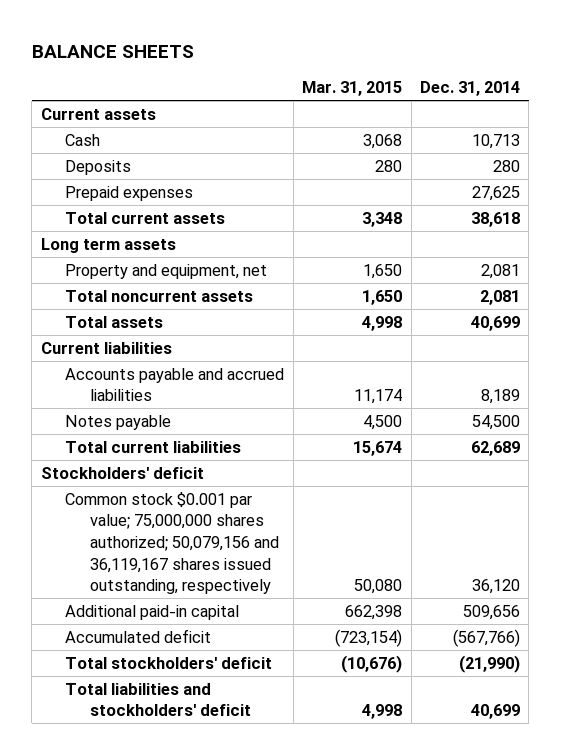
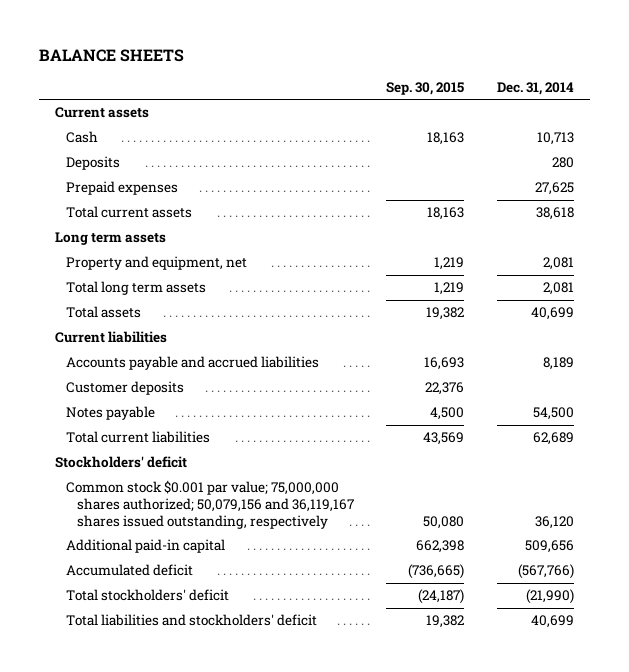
[302,81,403,97] Mar. 31, 2015 -> none
none -> [386,81,465,95] Sep. 30, 2015
[65,289,254,302] Total noncurrent assets -> [66,281,207,296] Total long term assets
none -> [66,381,185,396] Customer deposits

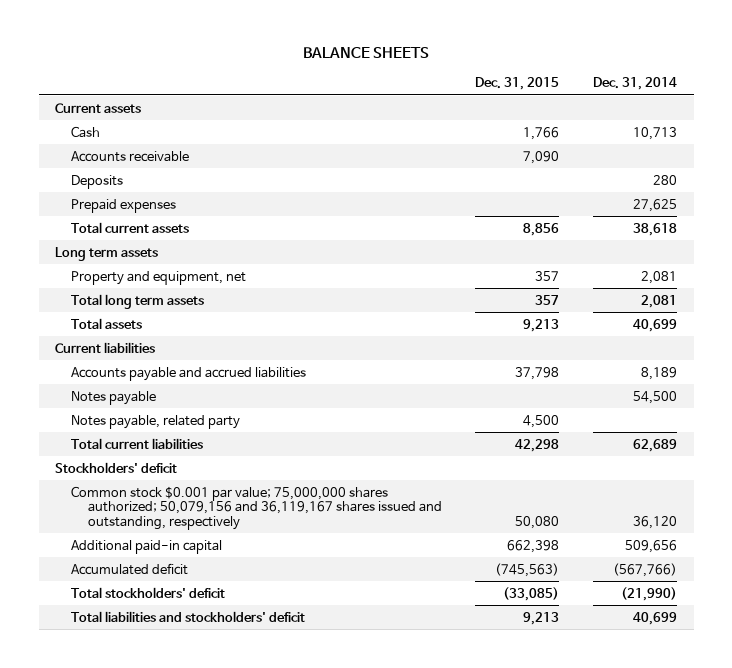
[386,81,465,95] Sep. 30, 2015 -> none
none -> [475,77,560,91] Dec. 31, 2015
none -> [71,150,190,162] Accounts receivable
[66,381,185,396] Customer deposits -> none
none -> [71,414,241,429] Notes payable, related party
[66,480,355,529] Common stock $0.001 par value; 75,000,000 shares authorized; 50,079,156 and 36,119,167 shares issued outstanding, respectively -> [71,485,442,530] Common stock $0.001 par value; 75,000,000 shares authorized; 50,079,156 and 36,119,167 shares issued and outstanding, respectively

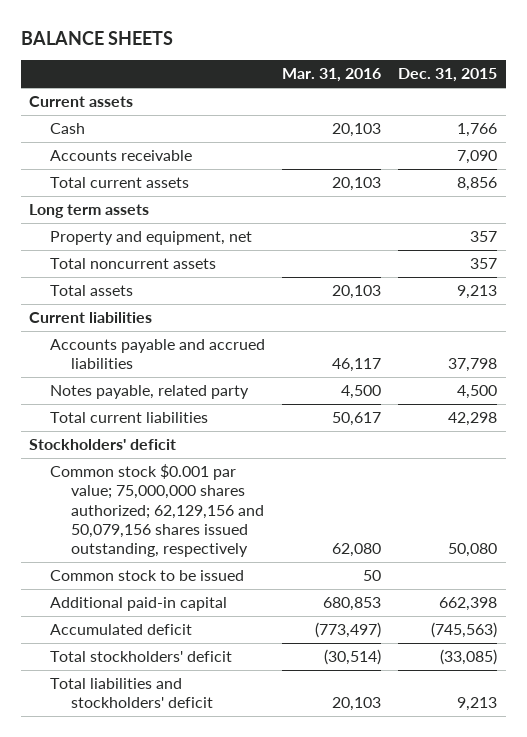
[593,77,678,91] Dec. 31, 2014 -> none
none -> [282,68,382,83] Mar. 31, 2016
[71,174,124,189] Deposits -> none
[71,198,177,213] Prepaid expenses -> none
[71,293,205,309] Total long term assets -> [50,258,217,270] Total noncurrent assets
[71,390,157,405] Notes payable -> none
[71,485,442,530] Common stock $0.001 par value; 75,000,000 shares authorized; 50,079,156 and 36,119,167 shares issued and outstanding, respectively -> [50,464,265,558] Common stock $0.001 par value; 75,000,000 shares authorized; 62,129,156 and 50,079,156 shares issued outstanding, respectively
none -> [50,570,245,582] Common stock to be issued

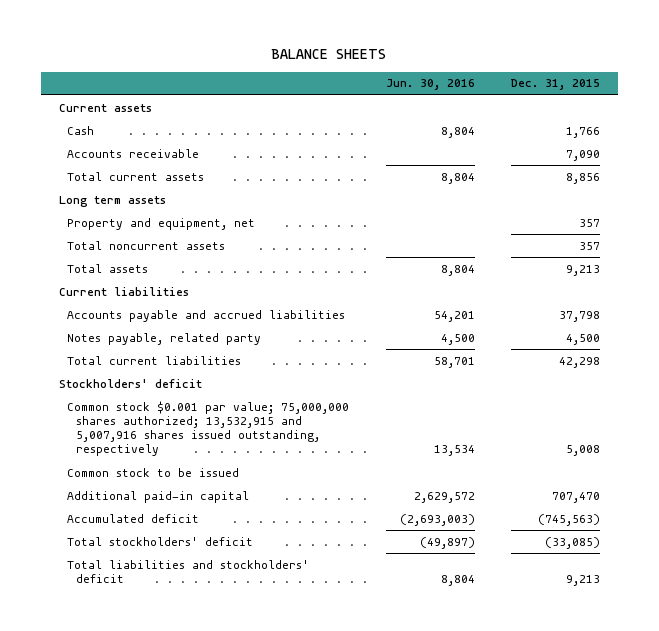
[282,68,382,83] Mar. 31, 2016 -> none
none -> [385,79,475,91] Jun. 30, 2016
[50,464,265,558] Common stock $0.001 par value; 75,000,000 shares authorized; 62,129,156 and 50,079,156 shares issued outstanding, respectively -> [67,400,350,457] Common stock $0.001 par value; 75,000,000 shares authorized; 13,532,915 and 5,007,916 shares issued outstanding, respectively
[448,543,498,558] 50,080 -> [565,445,600,457] 5,008
[439,597,498,612] 662,398 -> [551,491,600,503] 707,470

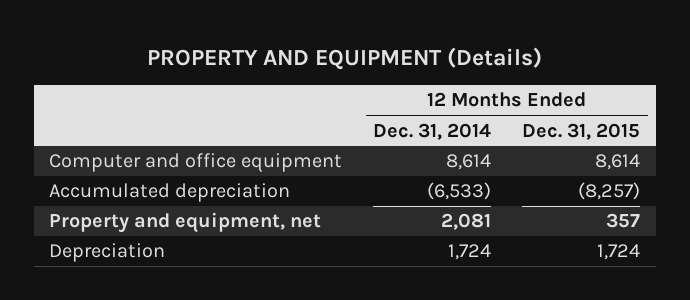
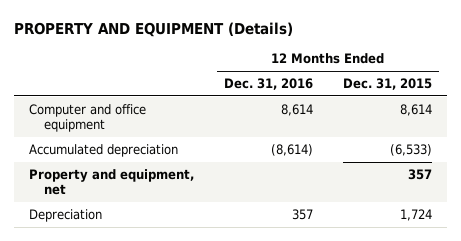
[373,122,492,140] Dec. 31, 2014 -> none
none -> [224,78,314,91] Dec. 31, 2016
[578,182,641,201] (8,257) -> [389,143,432,156] (6,533)

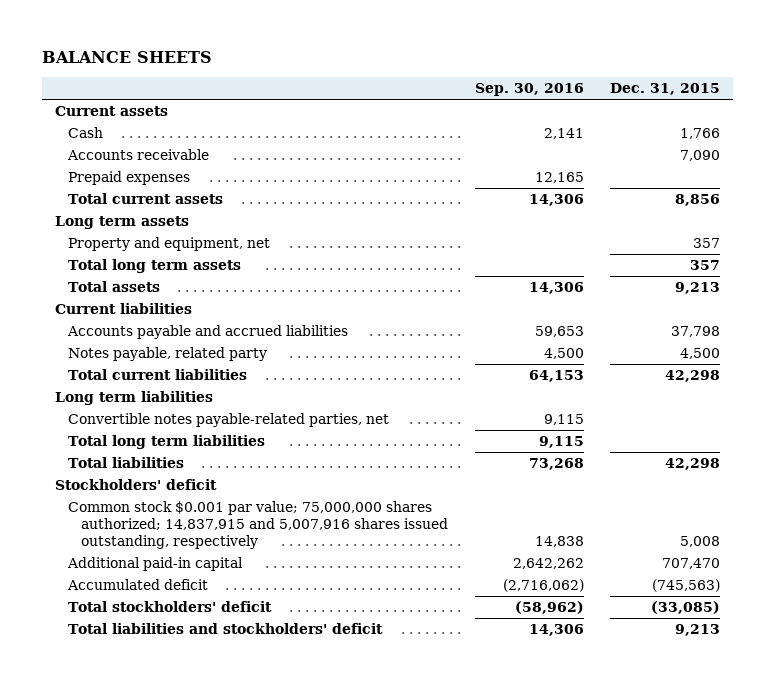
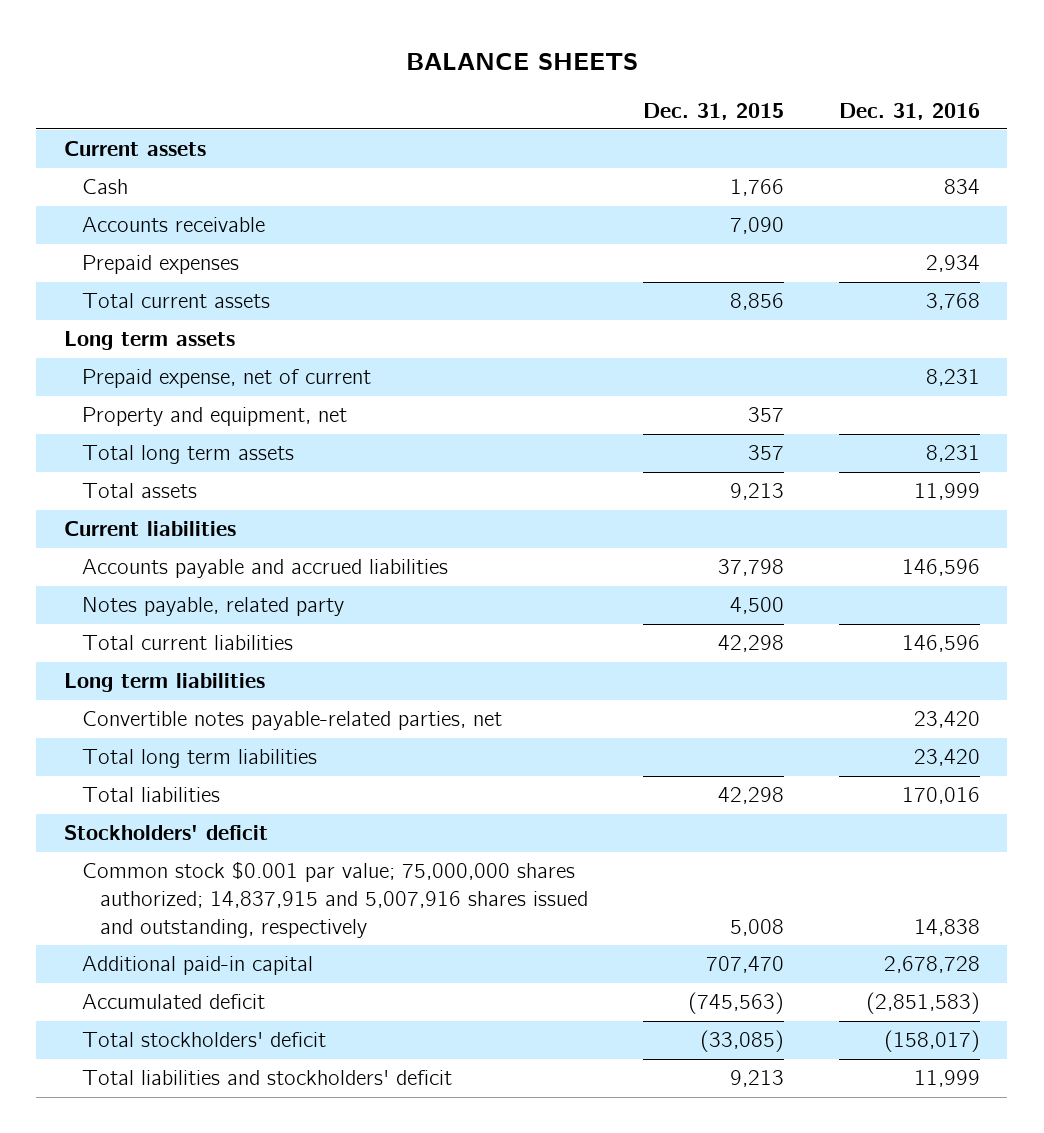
[474,83,584,97] Sep. 30, 2016 -> none
none -> [838,102,980,120] Dec. 31, 2016
none -> [82,369,372,389] Prepaid expense, net of current
[68,501,449,550] Common stock $0.001 par value; 75,000,000 shares authorized; 14,837,915 and 5,007,916 shares issued outstanding, respectively -> [82,861,589,939] Common stock $0.001 par value; 75,000,000 shares authorized; 14,837,915 and 5,007,916 shares issued and outstanding, respectively

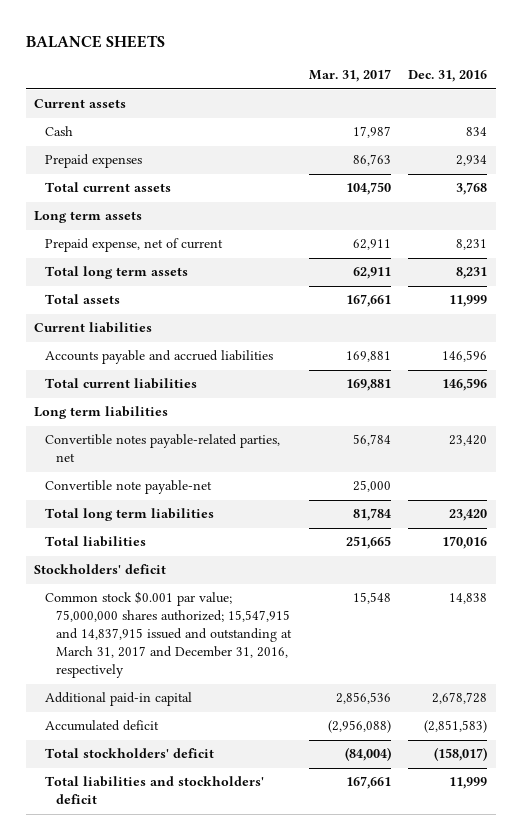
[643,102,785,120] Dec. 31, 2015 -> none
none -> [308,69,391,83] Mar. 31, 2017
[82,217,266,233] Accounts receivable -> none
[82,407,348,427] Property and equipment, net -> none
[82,597,345,617] Notes payable, related party -> none
none -> [45,480,213,495] Convertible note payable-net
[82,861,589,939] Common stock $0.001 par value; 75,000,000 shares authorized; 14,837,915 and 5,007,916 shares issued and outstanding, respectively -> [45,591,293,679] Common stock $0.001 par value; 75,000,000 shares authorized; 15,547,915 and 14,837,915 issued and outstanding at March 31, 2017 and December 31, 2016, respectively

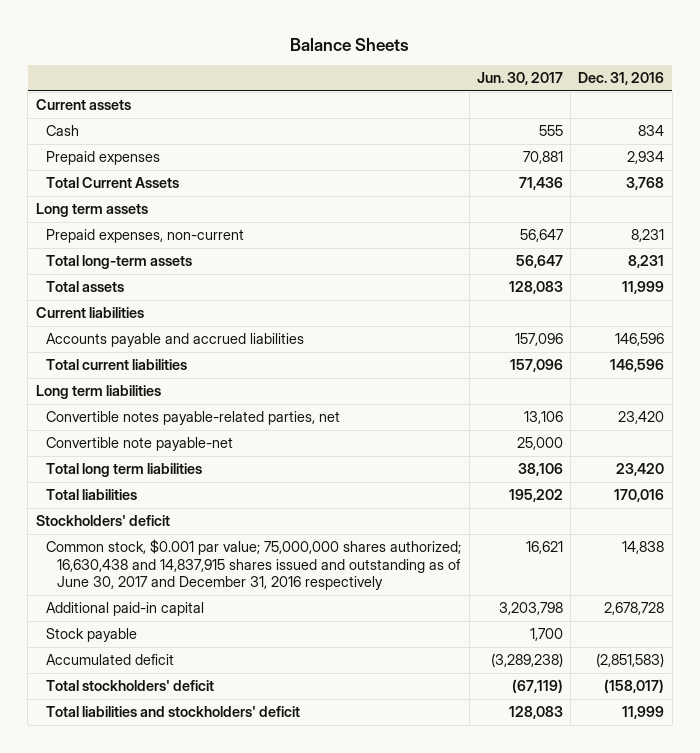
[25,35,165,49] BALANCE SHEETS -> [290,37,410,51] Balance Sheets
[308,69,391,83] Mar. 31, 2017 -> none
none -> [476,72,563,86] Jun. 30, 2017
[45,182,172,193] Total current assets -> [46,177,180,189] Total Current Assets
[45,238,224,253] Prepaid expense, net of current -> [46,229,245,244] Prepaid expenses, non-current
[45,266,189,280] Total long term assets -> [46,255,193,270] Total long-term assets
[45,591,293,679] Common stock $0.001 par value; 75,000,000 shares authorized; 15,547,915 and 14,837,915 issued and outstanding at March 31, 2017 and December 31, 2016, respectively -> [46,539,462,591] Common stock, $0.001 par value; 75,000,000 shares authorized; 16,630,438 and 14,837,915 shares issued and outstanding as of June 30, 2017 and December 31, 2016 respectively
none -> [46,628,138,643] Stock payable

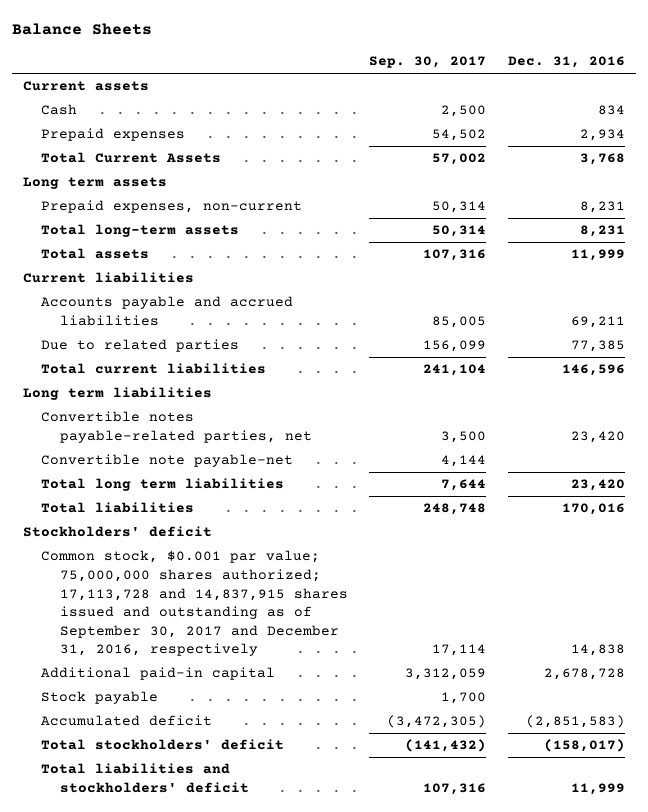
[476,72,563,86] Jun. 30, 2017 -> none
none -> [369,56,487,69] Sep. 30, 2017
[615,333,665,347] 146,596 -> [570,315,625,328] 69,211
none -> [41,339,240,353] Due to related parties
[46,539,462,591] Common stock, $0.001 par value; 75,000,000 shares authorized; 16,630,438 and 14,837,915 shares issued and outstanding as of June 30, 2017 and December 31, 2016 respectively -> [41,550,349,657] Common stock, $0.001 par value; 75,000,000 shares authorized; 17,113,728 and 14,837,915 shares issued and outstanding as of September 30, 2017 and December 31, 2016, respectively

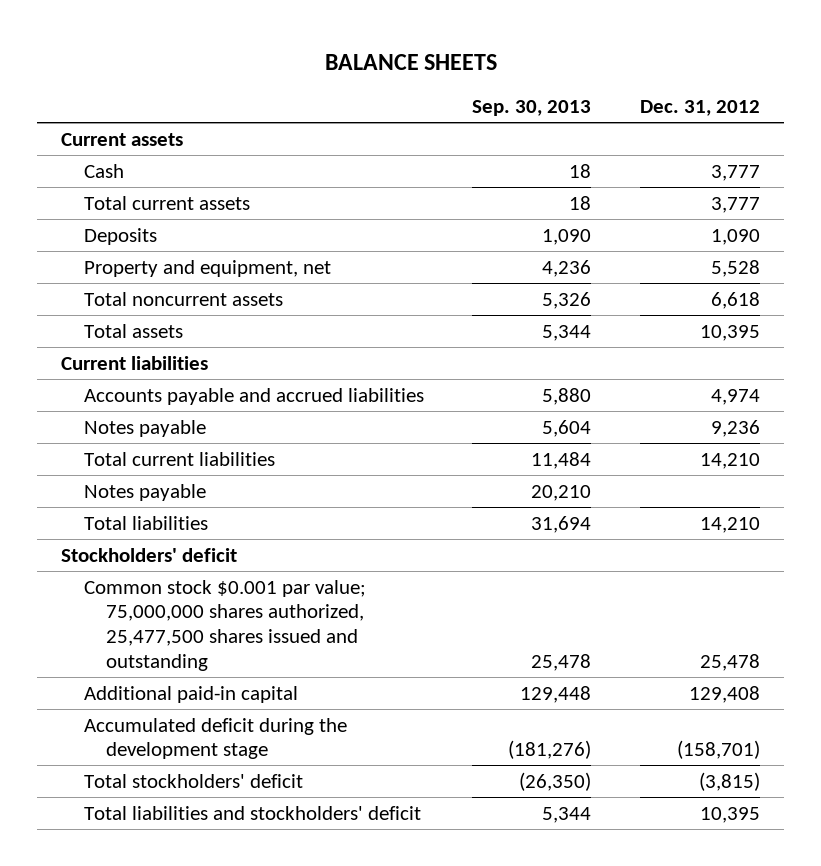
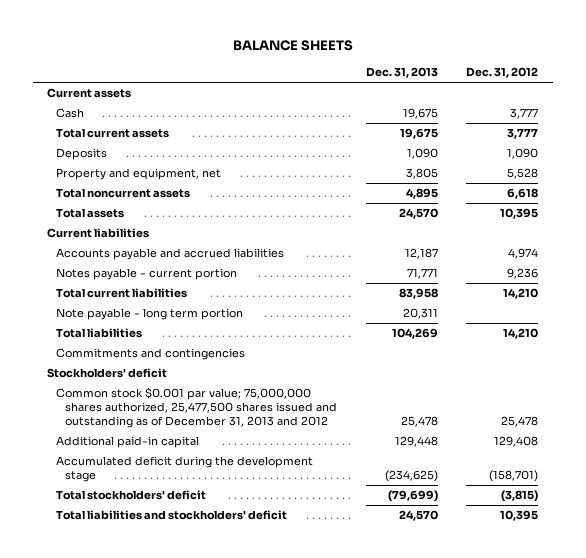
[472,99,592,116] Sep. 30, 2013 -> none
none -> [365,67,438,79] Dec. 31, 2013
[83,419,206,437] Notes payable -> [56,268,238,281] Notes payable - current portion
[83,483,206,501] Notes payable -> [56,308,244,321] Note payable - long term portion
none -> [56,348,246,361] Commitments and contingencies
[83,579,366,671] Common stock $0.001 par value; 75,000,000 shares authorized, 25,477,500 shares issued and outstanding -> [56,387,337,429] Common stock $0.001 par value; 75,000,000 shares authorized, 25,477,500 shares issued and outstanding as of December 31, 2013 and 2012

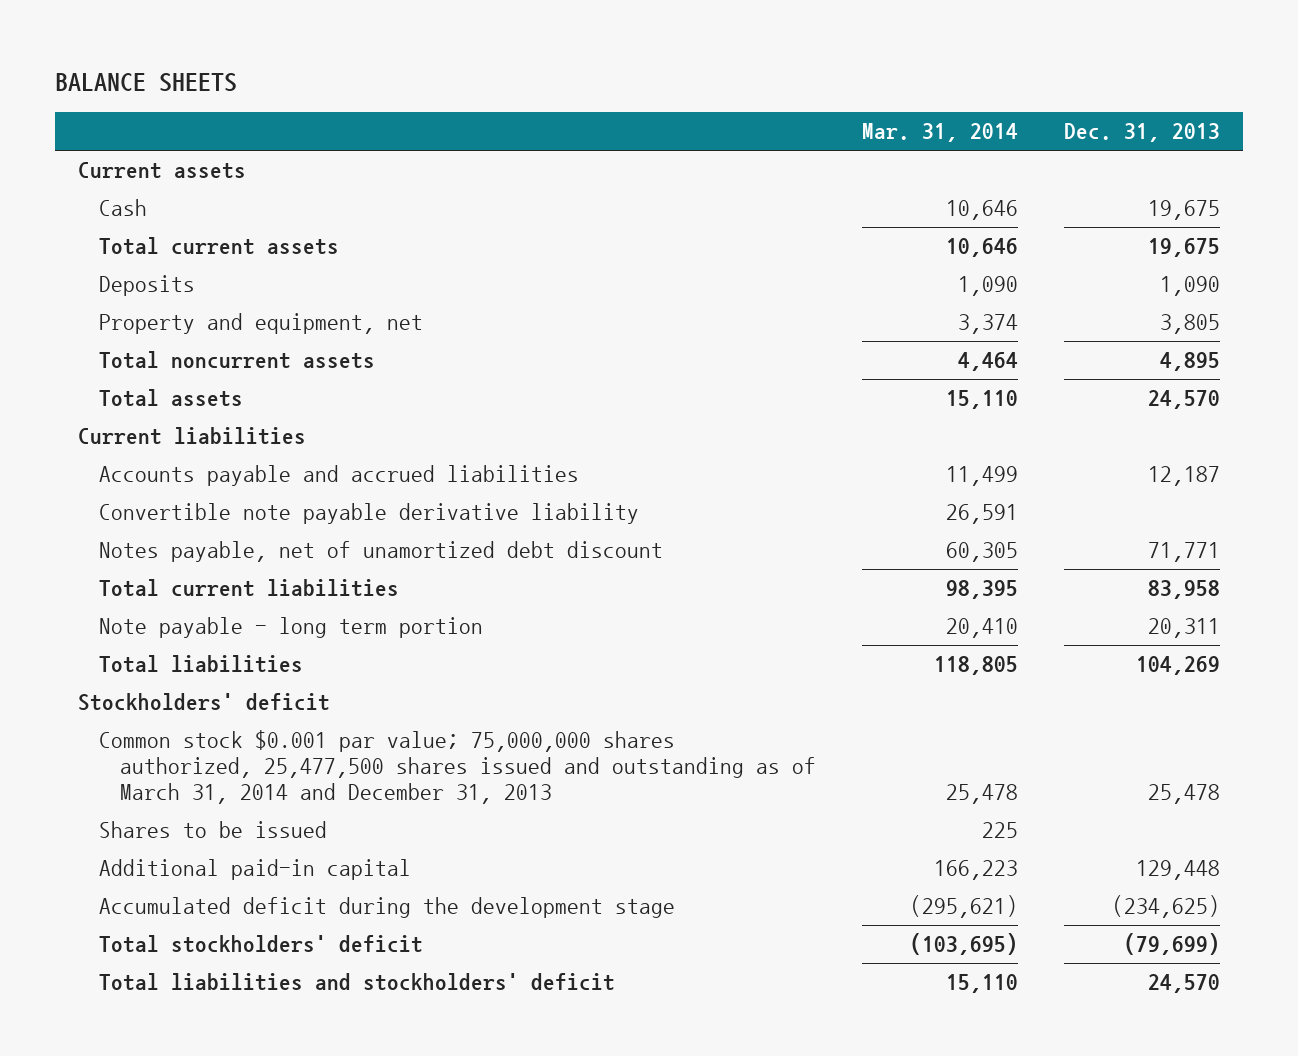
[466,67,539,79] Dec. 31, 2012 -> none
none -> [861,123,1018,143] Mar. 31, 2014
none -> [98,503,639,525] Convertible note payable derivative liability
[56,268,238,281] Notes payable - current portion -> [98,541,663,563] Notes payable, net of unamortized debt discount
[56,348,246,361] Commitments and contingencies -> none
[56,387,337,429] Common stock $0.001 par value; 75,000,000 shares authorized, 25,477,500 shares issued and outstanding as of December 31, 2013 and 2012 -> [98,730,816,805] Common stock $0.001 par value; 75,000,000 shares authorized, 25,477,500 shares issued and outstanding as of March 31, 2014 and December 31, 2013
none -> [98,821,327,839] Shares to be issued

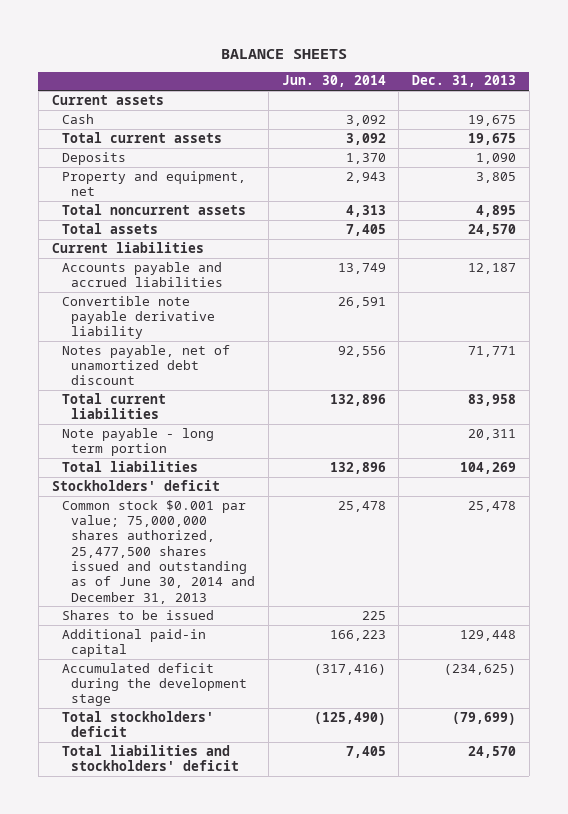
[861,123,1018,143] Mar. 31, 2014 -> none
none -> [281,75,386,88] Jun. 30, 2014
[98,730,816,805] Common stock $0.001 par value; 75,000,000 shares authorized, 25,477,500 shares issued and outstanding as of March 31, 2014 and December 31, 2013 -> [61,499,256,604] Common stock $0.001 par value; 75,000,000 shares authorized, 25,477,500 shares issued and outstanding as of June 30, 2014 and December 31, 2013

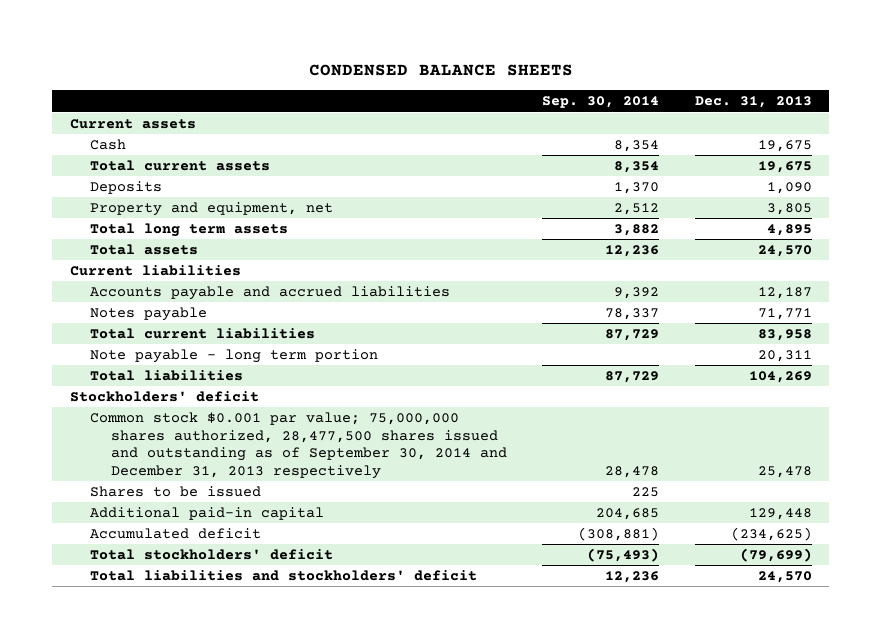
[220,48,347,59] BALANCE SHEETS -> [308,64,573,77] CONDENSED BALANCE SHEETS
[281,75,386,88] Jun. 30, 2014 -> none
none -> [542,96,660,109] Sep. 30, 2014
[61,203,246,215] Total noncurrent assets -> [90,223,289,238] Total long term assets
[61,295,216,340] Convertible note payable derivative liability -> none
[61,344,230,386] Notes payable, net of unamortized debt discount -> [90,307,208,322] Notes payable
[61,499,256,604] Common stock $0.001 par value; 75,000,000 shares authorized, 25,477,500 shares issued and outstanding as of June 30, 2014 and December 31, 2013 -> [90,412,508,479] Common stock $0.001 par value; 75,000,000 shares authorized, 28,477,500 shares issued and outstanding as of September 30, 2014 and December 31, 2013 respectively
[61,662,248,707] Accumulated deficit during the development stage -> [90,528,262,540] Accumulated deficit

